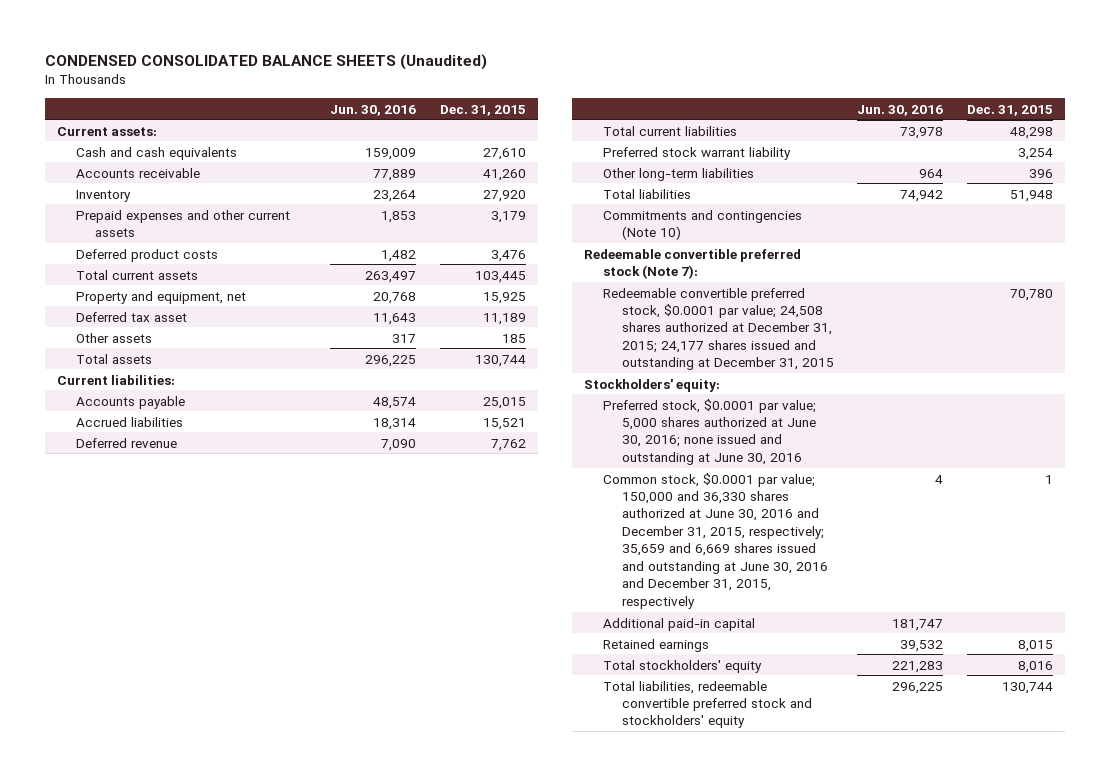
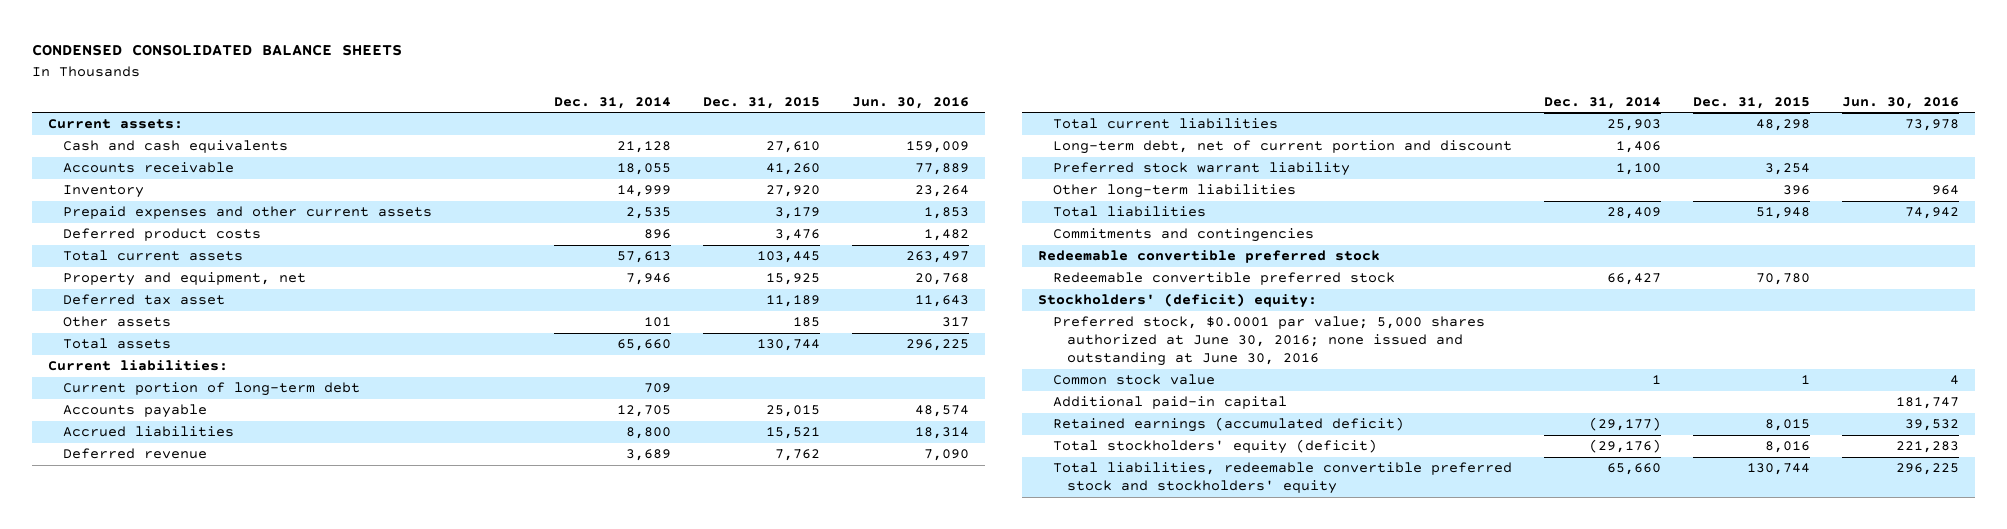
[44,53,487,70] CONDENSED CONSOLIDATED BALANCE SHEETS (Unaudited) -> [32,44,403,57] CONDENSED CONSOLIDATED BALANCE SHEETS
none -> [553,96,671,109] Dec. 31, 2014
none -> [62,382,360,397] Current portion of long-term debt
none -> [1052,140,1512,155] Long-term debt, net of current portion and discount
[602,209,802,241] Commitments and contingencies (Note 10) -> [1052,228,1314,243] Commitments and contingencies
[583,248,801,280] Redeemable convertible preferred stock (Note 7): -> [1038,250,1381,264] Redeemable convertible preferred stock
[602,287,834,371] Redeemable convertible preferred stock, $0.0001 par value; 24,508 shares authorized at December 31, 2015; 24,177 shares issued and outstanding at December 31, 2015 -> [1052,272,1395,286] Redeemable convertible preferred stock
[583,378,720,392] Stockholders' equity: -> [1038,293,1318,309] Stockholders' (deficit) equity:
[602,472,828,609] Common stock, $0.0001 par value; 150,000 and 36,330 shares authorized at June 30, 2016 and December 31, 2015, respectively; 35,659 and 6,669 shares issued and outstanding at June 30, 2016 and December 31, 2015, respectively -> [1052,374,1215,386] Common stock value
[602,638,709,652] Retained earnings -> [1052,417,1404,433] Retained earnings (accumulated deficit)
[602,659,762,673] Total stockholders' equity -> [1052,439,1377,455] Total stockholders' equity (deficit)

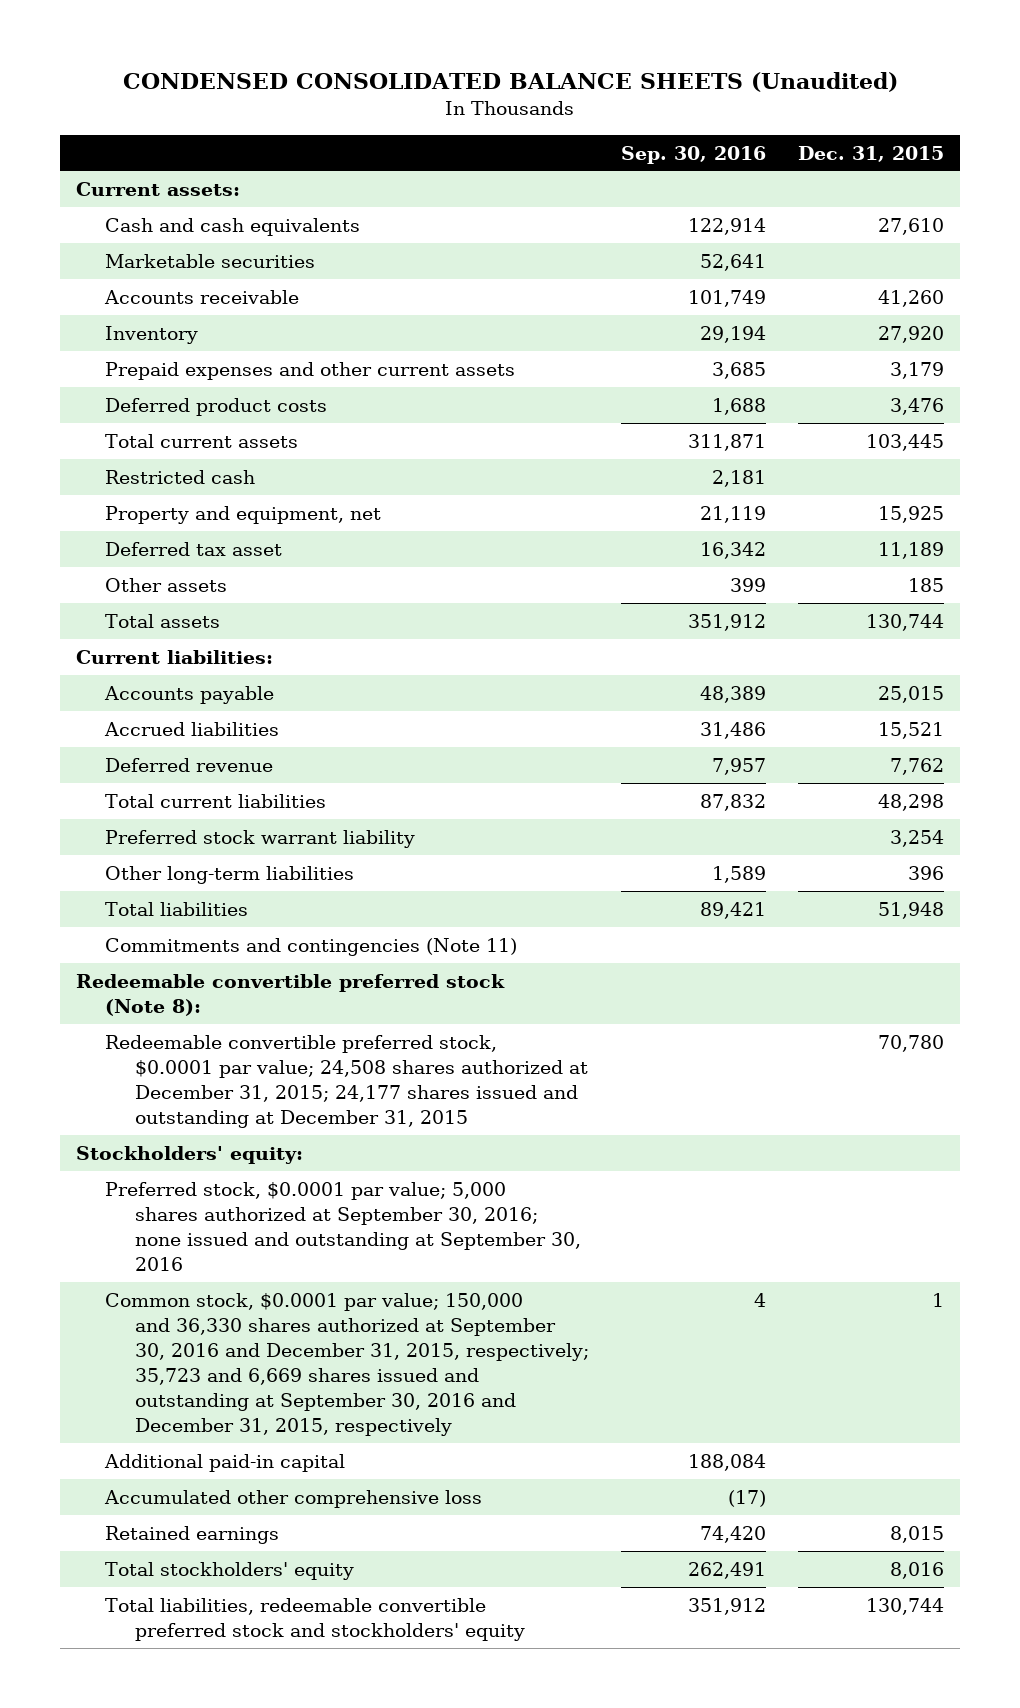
[32,44,403,57] CONDENSED CONSOLIDATED BALANCE SHEETS -> [122,72,898,93] CONDENSED CONSOLIDATED BALANCE SHEETS (Unaudited)
[553,96,671,109] Dec. 31, 2014 -> none
[851,96,969,109] Jun. 30, 2016 -> none
none -> [621,145,767,164] Sep. 30, 2016
none -> [105,253,316,268] Marketable securities
none -> [105,469,256,484] Restricted cash
[62,382,360,397] Current portion of long-term debt -> none
[1052,140,1512,155] Long-term debt, net of current portion and discount -> none
[1052,228,1314,243] Commitments and contingencies -> [105,937,518,956] Commitments and contingencies (Note 11)
[1038,250,1381,264] Redeemable convertible preferred stock -> [75,973,505,1016] Redeemable convertible preferred stock (Note 8):
[1052,272,1395,286] Redeemable convertible preferred stock -> [105,1034,589,1128] Redeemable convertible preferred stock, $0.0001 par value; 24,508 shares authorized at December 31, 2015; 24,177 shares issued and outstanding at December 31, 2015
[1038,293,1318,309] Stockholders' (deficit) equity: -> [75,1145,303,1164] Stockholders' equity:
[1052,316,1485,367] Preferred stock, $0.0001 par value; 5,000 shares authorized at June 30, 2016; none issued and outstanding at June 30, 2016 -> [105,1181,582,1271] Preferred stock, $0.0001 par value; 5,000 shares authorized at September 30, 2016; none issued and outstanding at September 30, 2016
[1052,374,1215,386] Common stock value -> [105,1292,590,1436] Common stock, $0.0001 par value; 150,000 and 36,330 shares authorized at September 30, 2016 and December 31, 2015, respectively; 35,723 and 6,669 shares issued and outstanding at September 30, 2016 and December 31, 2015, respectively
none -> [104,1489,483,1508] Accumulated other comprehensive loss
[1052,417,1404,433] Retained earnings (accumulated deficit) -> [105,1525,280,1544] Retained earnings
[1052,439,1377,455] Total stockholders' equity (deficit) -> [105,1561,355,1580] Total stockholders' equity

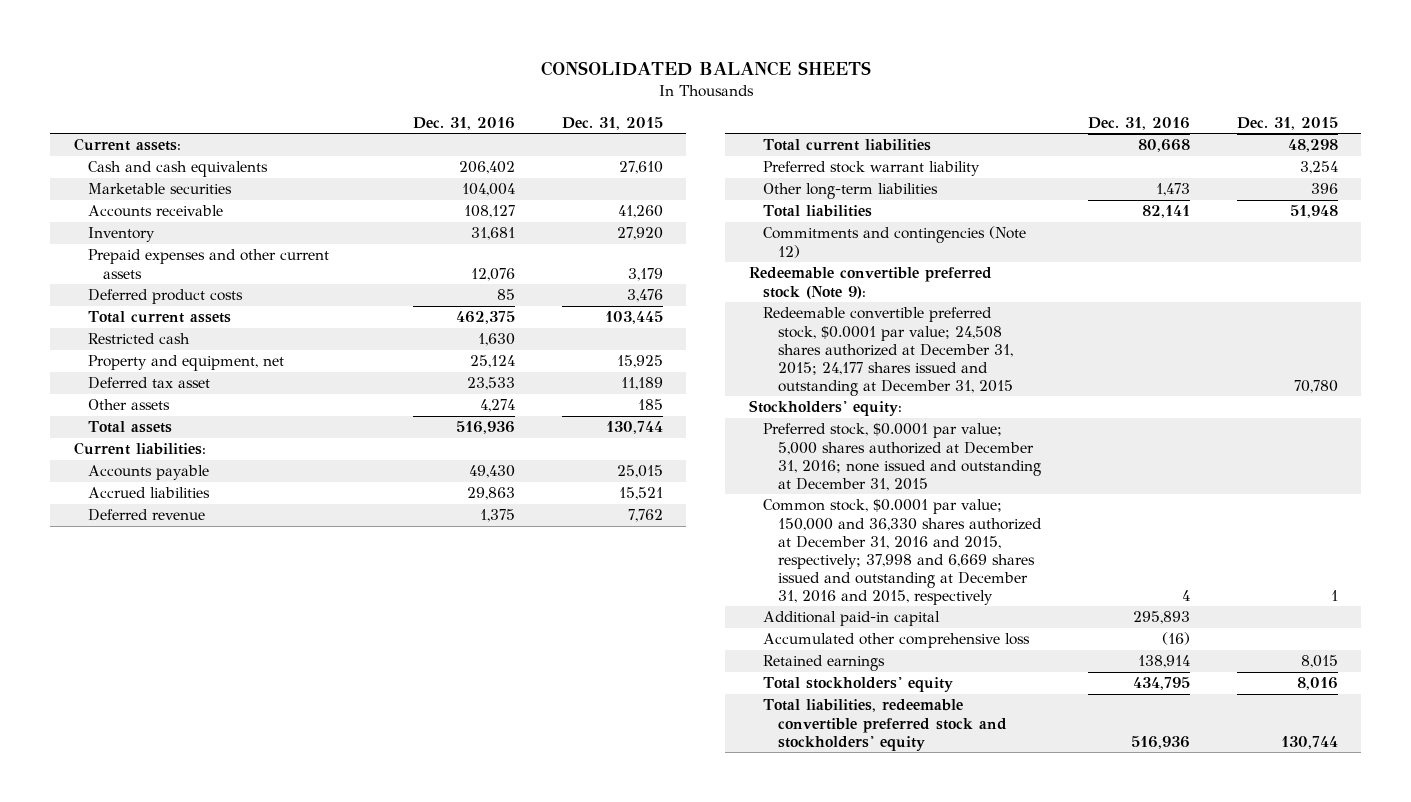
[122,72,898,93] CONDENSED CONSOLIDATED BALANCE SHEETS (Unaudited) -> [540,60,871,76] CONSOLIDATED BALANCE SHEETS
[621,145,767,164] Sep. 30, 2016 -> none
none -> [412,116,515,130] Dec. 31, 2016
[105,937,518,956] Commitments and contingencies (Note 11) -> [763,226,1027,258] Commitments and contingencies (Note 12)
[75,973,505,1016] Redeemable convertible preferred stock (Note 8): -> [748,267,992,299] Redeemable convertible preferred stock (Note 9):
[105,1181,582,1271] Preferred stock, $0.0001 par value; 5,000 shares authorized at September 30, 2016; none issued and outstanding at September 30, 2016 -> [763,423,1041,491] Preferred stock, $0.0001 par value; 5,000 shares authorized at December 31, 2016; none issued and outstanding at December 31, 2015
[105,1292,590,1436] Common stock, $0.0001 par value; 150,000 and 36,330 shares authorized at September 30, 2016 and December 31, 2015, respectively; 35,723 and 6,669 shares issued and outstanding at September 30, 2016 and December 31, 2015, respectively -> [763,499,1042,605] Common stock, $0.0001 par value; 150,000 and 36,330 shares authorized at December 31, 2016 and 2015, respectively; 37,998 and 6,669 shares issued and outstanding at December 31, 2016 and 2015, respectively

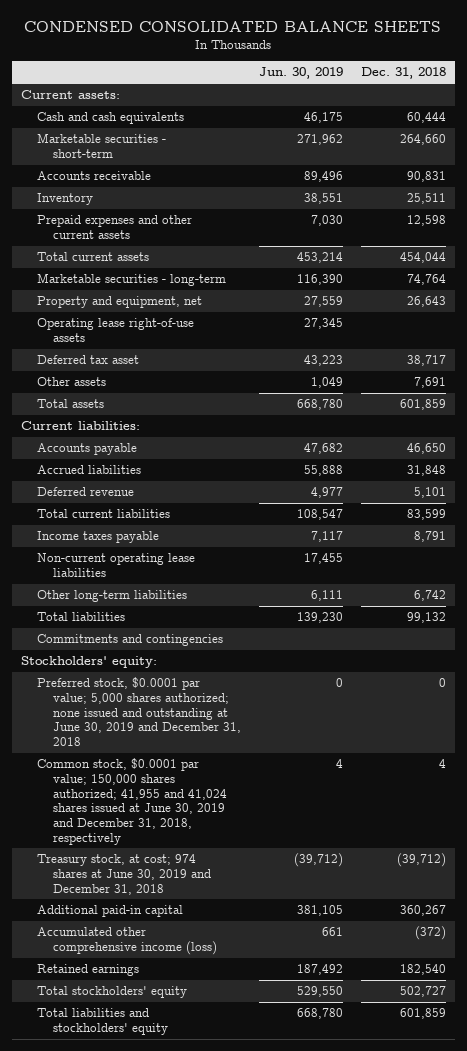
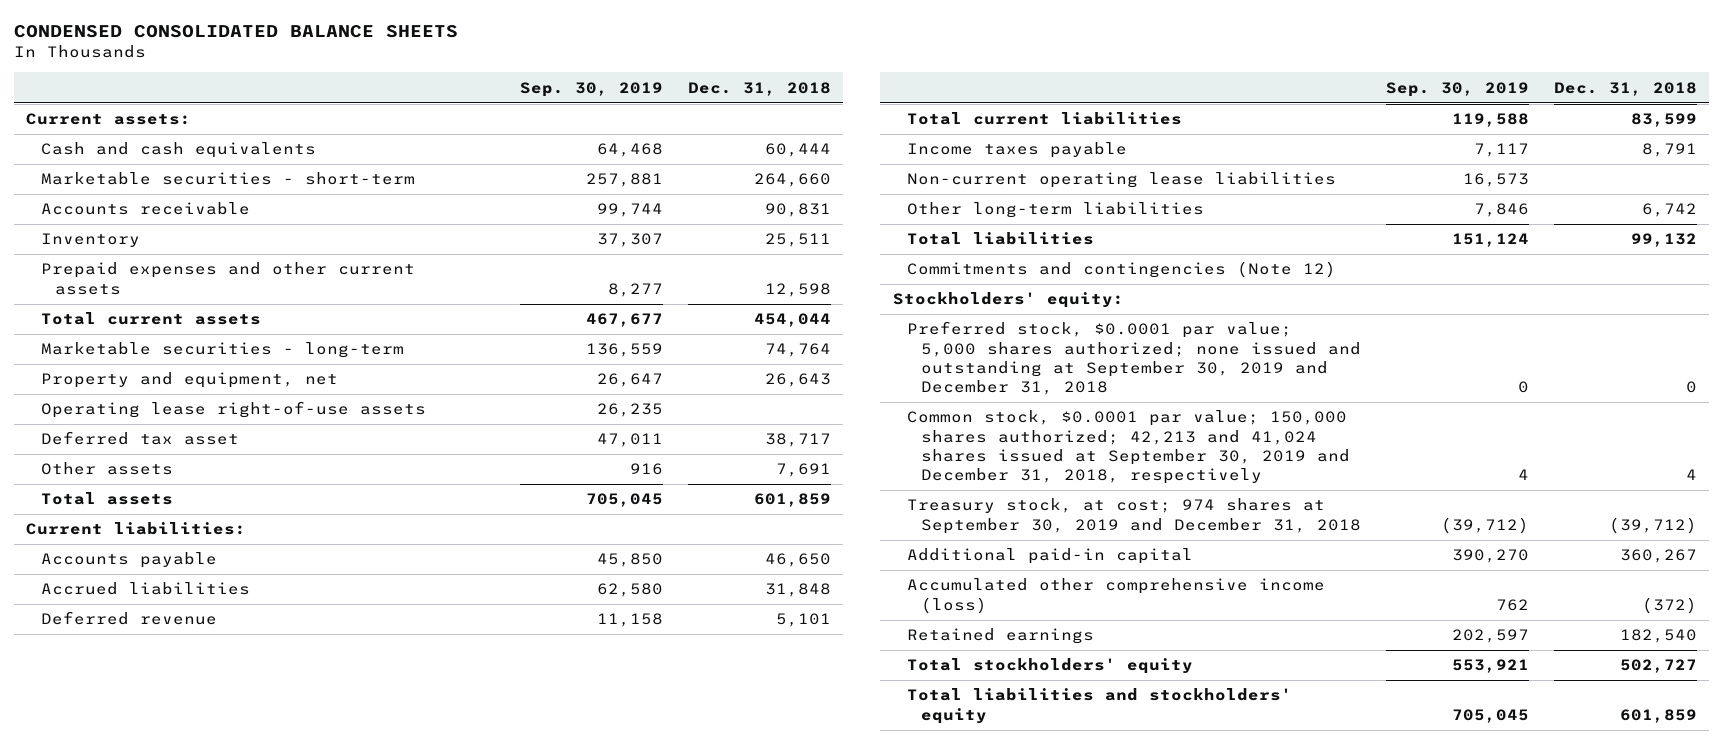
[258,67,343,80] Jun. 30, 2019 -> none
none -> [519,81,663,97] Sep. 30, 2019
[36,634,223,647] Commitments and contingencies -> [906,261,1336,279] Commitments and contingencies (Note 12)
[36,677,241,746] Preferred stock, $0.0001 par value; 5,000 shares authorized; none issued and outstanding at June 30, 2019 and December 31, 2018 -> [906,321,1362,395] Preferred stock, $0.0001 par value; 5,000 shares authorized; none issued and outstanding at September 30, 2019 and December 31, 2018
[36,758,227,845] Common stock, $0.0001 par value; 150,000 shares authorized; 41,955 and 41,024 shares issued at June 30, 2019 and December 31, 2018, respectively -> [906,410,1351,484] Common stock, $0.0001 par value; 150,000 shares authorized; 42,213 and 41,024 shares issued at September 30, 2019 and December 31, 2018, respectively
[36,854,211,895] Treasury stock, at cost; 974 shares at June 30, 2019 and December 31, 2018 -> [906,498,1362,534] Treasury stock, at cost; 974 shares at September 30, 2019 and December 31, 2018

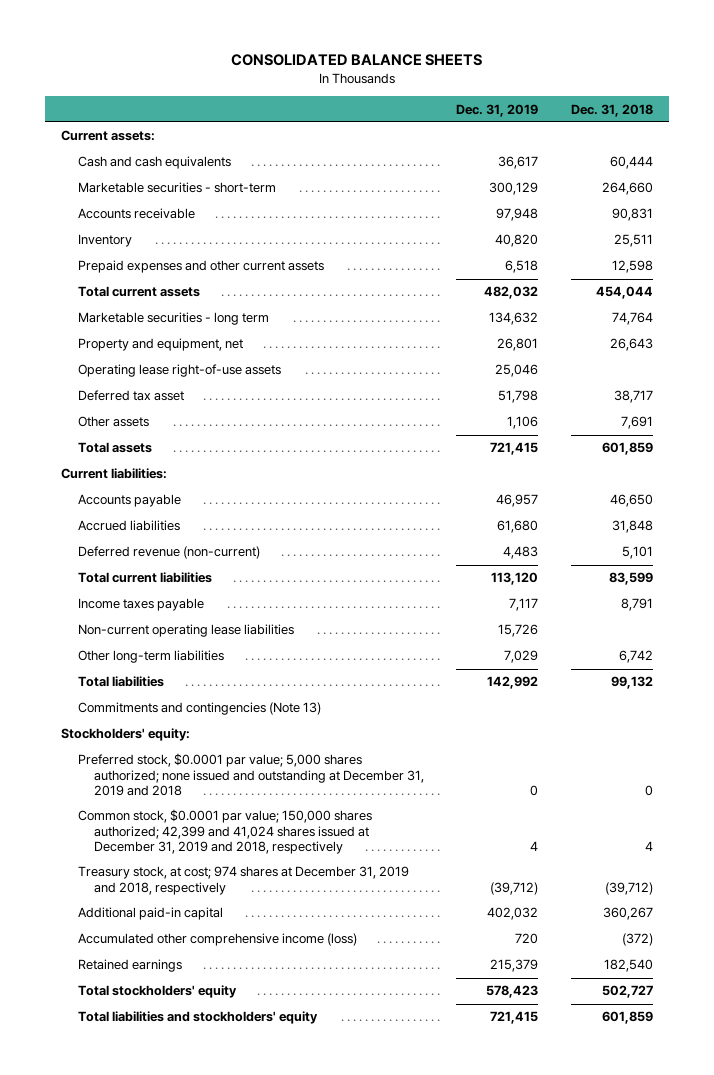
[13,25,458,39] CONDENSED CONSOLIDATED BALANCE SHEETS -> [231,54,483,67] CONSOLIDATED BALANCE SHEETS
[519,81,663,97] Sep. 30, 2019 -> none
none -> [456,103,539,117] Dec. 31, 2019
[40,342,404,359] Marketable securities - long-term -> [77,312,269,326] Marketable securities - long term
[40,611,217,626] Deferred revenue -> [77,546,260,560] Deferred revenue (non-current)
[906,261,1336,279] Commitments and contingencies (Note 12) -> [77,702,321,716] Commitments and contingencies (Note 13)
[906,321,1362,395] Preferred stock, $0.0001 par value; 5,000 shares authorized; none issued and outstanding at September 30, 2019 and December 31, 2018 -> [77,753,424,796] Preferred stock, $0.0001 par value; 5,000 shares authorized; none issued and outstanding at December 31, 2019 and 2018
[906,410,1351,484] Common stock, $0.0001 par value; 150,000 shares authorized; 42,213 and 41,024 shares issued at September 30, 2019 and December 31, 2018, respectively -> [77,809,372,854] Common stock, $0.0001 par value; 150,000 shares authorized; 42,399 and 41,024 shares issued at December 31, 2019 and 2018, respectively
[906,498,1362,534] Treasury stock, at cost; 974 shares at September 30, 2019 and December 31, 2018 -> [77,866,409,895] Treasury stock, at cost; 974 shares at December 31, 2019 and 2018, respectively

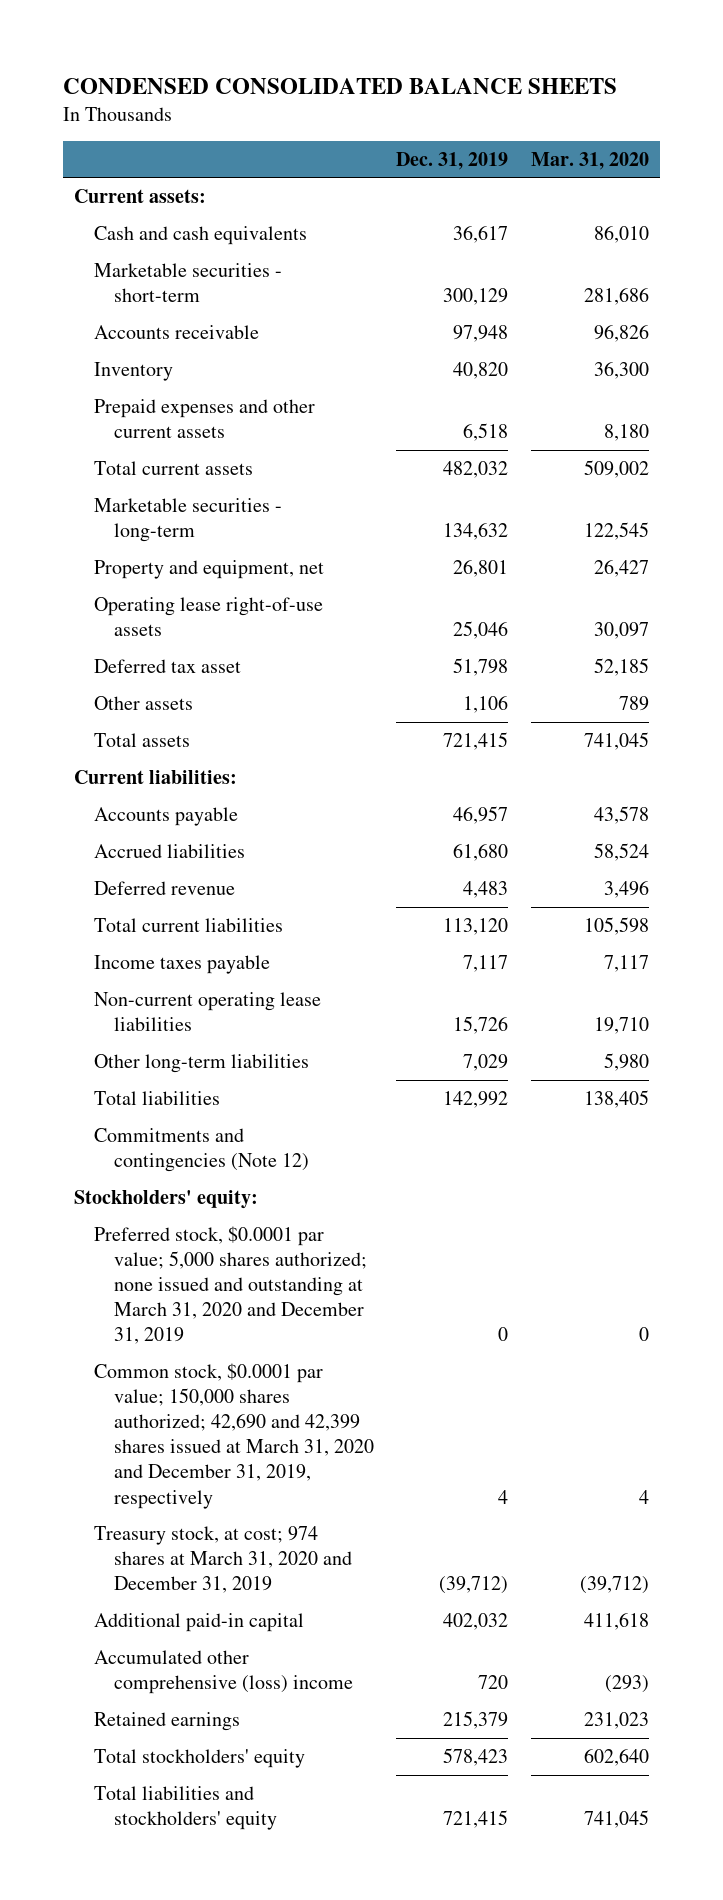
[231,54,483,67] CONSOLIDATED BALANCE SHEETS -> [62,77,617,94] CONDENSED CONSOLIDATED BALANCE SHEETS
[570,103,653,117] Dec. 31, 2018 -> none
none -> [530,151,649,170] Mar. 31, 2020
[77,312,269,326] Marketable securities - long term -> [93,497,282,543] Marketable securities - long-term
[77,546,260,560] Deferred revenue (non-current) -> [93,880,235,895] Deferred revenue
[77,702,321,716] Commitments and contingencies (Note 13) -> [93,1127,309,1173] Commitments and contingencies (Note 12)
[77,753,424,796] Preferred stock, $0.0001 par value; 5,000 shares authorized; none issued and outstanding at December 31, 2019 and 2018 -> [93,1225,367,1345] Preferred stock, $0.0001 par value; 5,000 shares authorized; none issued and outstanding at March 31, 2020 and December 31, 2019
[77,809,372,854] Common stock, $0.0001 par value; 150,000 shares authorized; 42,399 and 41,024 shares issued at December 31, 2019 and 2018, respectively -> [93,1362,374,1509] Common stock, $0.0001 par value; 150,000 shares authorized; 42,690 and 42,399 shares issued at March 31, 2020 and December 31, 2019, respectively
[77,866,409,895] Treasury stock, at cost; 974 shares at December 31, 2019 and 2018, respectively -> [93,1525,352,1594] Treasury stock, at cost; 974 shares at March 31, 2020 and December 31, 2019
[77,933,357,947] Accumulated other comprehensive income (loss) -> [93,1649,353,1695] Accumulated other comprehensive (loss) income

